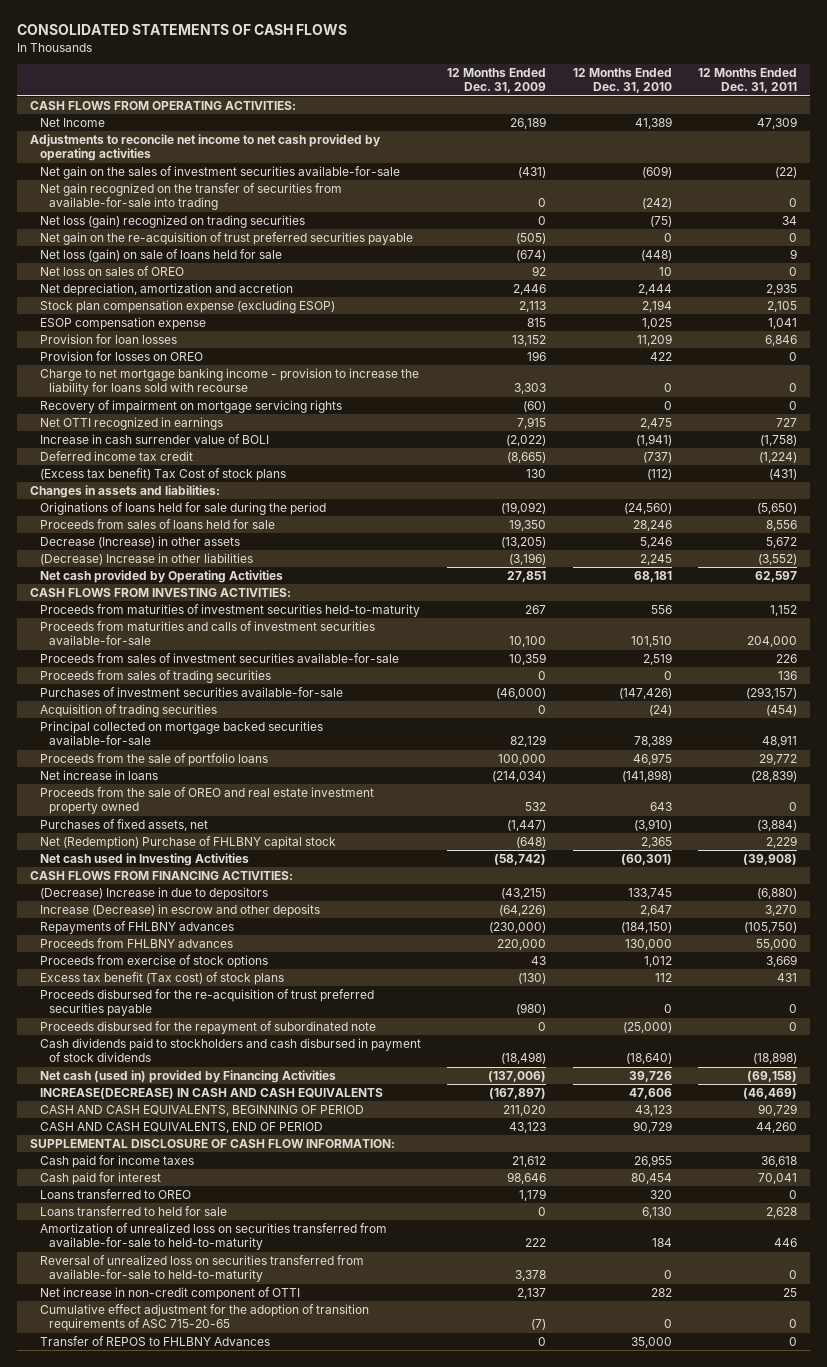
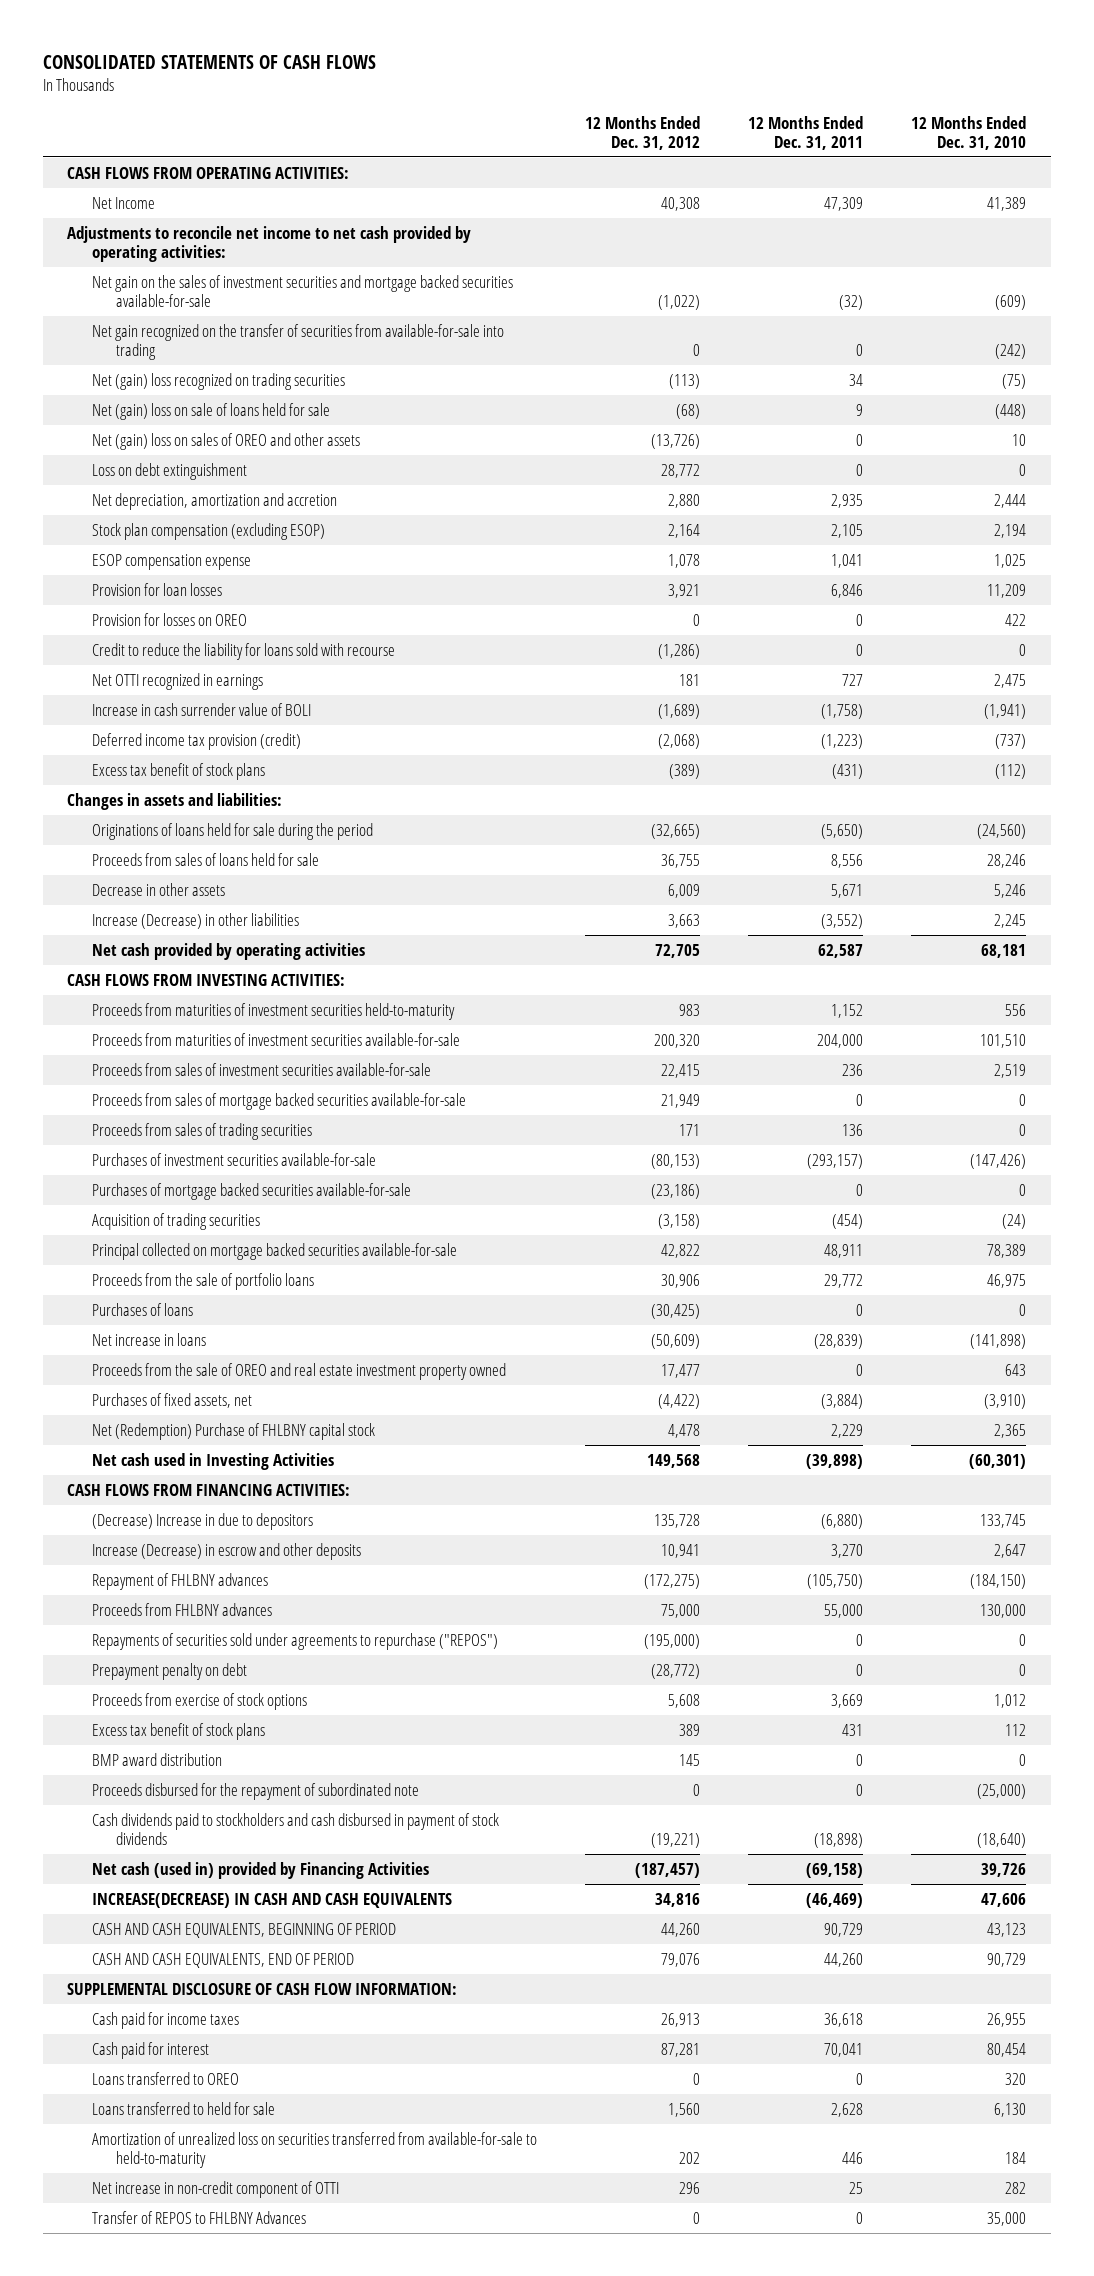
[447,67,547,94] 12 Months Ended Dec. 31, 2009 -> none
none -> [584,115,700,150] 12 Months Ended Dec. 31, 2012
[29,134,381,162] Adjustments to reconcile net income to net cash provided by operating activities -> [67,225,472,263] Adjustments to reconcile net income to net cash provided by operating activities:
[39,166,400,180] Net gain on the sales of investment securities available-for-sale -> [91,274,513,308] Net gain on the sales of investment securities and mortgage backed securities available-for-sale
[774,167,797,179] (22) -> [839,295,864,311] (32)
[39,232,413,246] Net gain on the re-acquisition of trust preferred securities payable -> none
[39,215,305,229] Net loss (gain) recognized on trading securities -> [91,372,345,390] Net (gain) loss recognized on trading securities
[39,249,282,263] Net loss (gain) on sale of loans held for sale -> [91,402,330,420] Net (gain) loss on sale of loans held for sale
[39,266,184,277] Net loss on sales of OREO -> [91,432,360,450] Net (gain) loss on sales of OREO and other assets
none -> [91,462,247,480] Loss on debt extinguishment
[39,300,335,314] Stock plan compensation expense (excluding ESOP) -> [91,522,325,540] Stock plan compensation (excluding ESOP)
[39,368,419,396] Charge to net mortgage banking income - provision to increase the liability for loans sold with recourse -> none
[39,400,342,414] Recovery of impairment on mortgage servicing rights -> [91,642,395,660] Credit to reduce the liability for loans sold with recourse
[39,451,193,462] Deferred income tax credit -> [91,732,301,750] Deferred income tax provision (credit)
[758,452,797,464] (1,224) -> [821,733,864,749] (1,223)
[39,468,286,482] (Excess tax benefit) Tax Cost of stock plans -> [91,762,265,780] Excess tax benefit of stock plans
[39,536,240,549] Decrease (Increase) in other assets -> [91,882,225,896] Decrease in other assets
[765,537,797,549] 5,672 -> [831,883,864,898] 5,671
[39,553,253,566] (Decrease) Increase in other liabilities -> [91,912,299,929] Increase (Decrease) in other liabilities
[39,570,283,584] Net cash provided by Operating Activities -> [91,942,365,960] Net cash provided by operating activities
[754,571,797,583] 62,597 -> [818,943,864,958] 62,587
[39,621,375,646] Proceeds from maturities and calls of investment securities available-for-sale -> [91,1032,460,1046] Proceeds from maturities of investment securities available-for-sale
[775,654,797,664] 226 -> [842,1063,864,1076] 236
none -> [91,1092,466,1110] Proceeds from sales of mortgage backed securities available-for-sale
none -> [91,1182,411,1200] Purchases of mortgage backed securities available-for-sale
none -> [91,1302,193,1316] Purchases of loans
[742,854,797,866] (39,908) -> [806,1453,864,1469] (39,898)
[39,921,234,935] Repayments of FHLBNY advances -> [91,1572,268,1590] Repayment of FHLBNY advances
none -> [91,1632,498,1650] Repayments of securities sold under agreements to repurchase ("REPOS")
none -> [91,1662,247,1680] Prepayment penalty on debt
[39,972,284,986] Excess tax benefit (Tax cost) of stock plans -> [91,1722,265,1740] Excess tax benefit of stock plans
[39,989,374,1017] Proceeds disbursed for the re-acquisition of trust preferred securities payable -> [91,1752,222,1766] BMP award distribution
[39,1255,364,1283] Reversal of unrealized loss on securities transferred from available-for-sale to held-to-maturity -> none
[39,1304,369,1332] Cumulative effect adjustment for the adoption of transition requirements of ASC 715-20-65 -> none

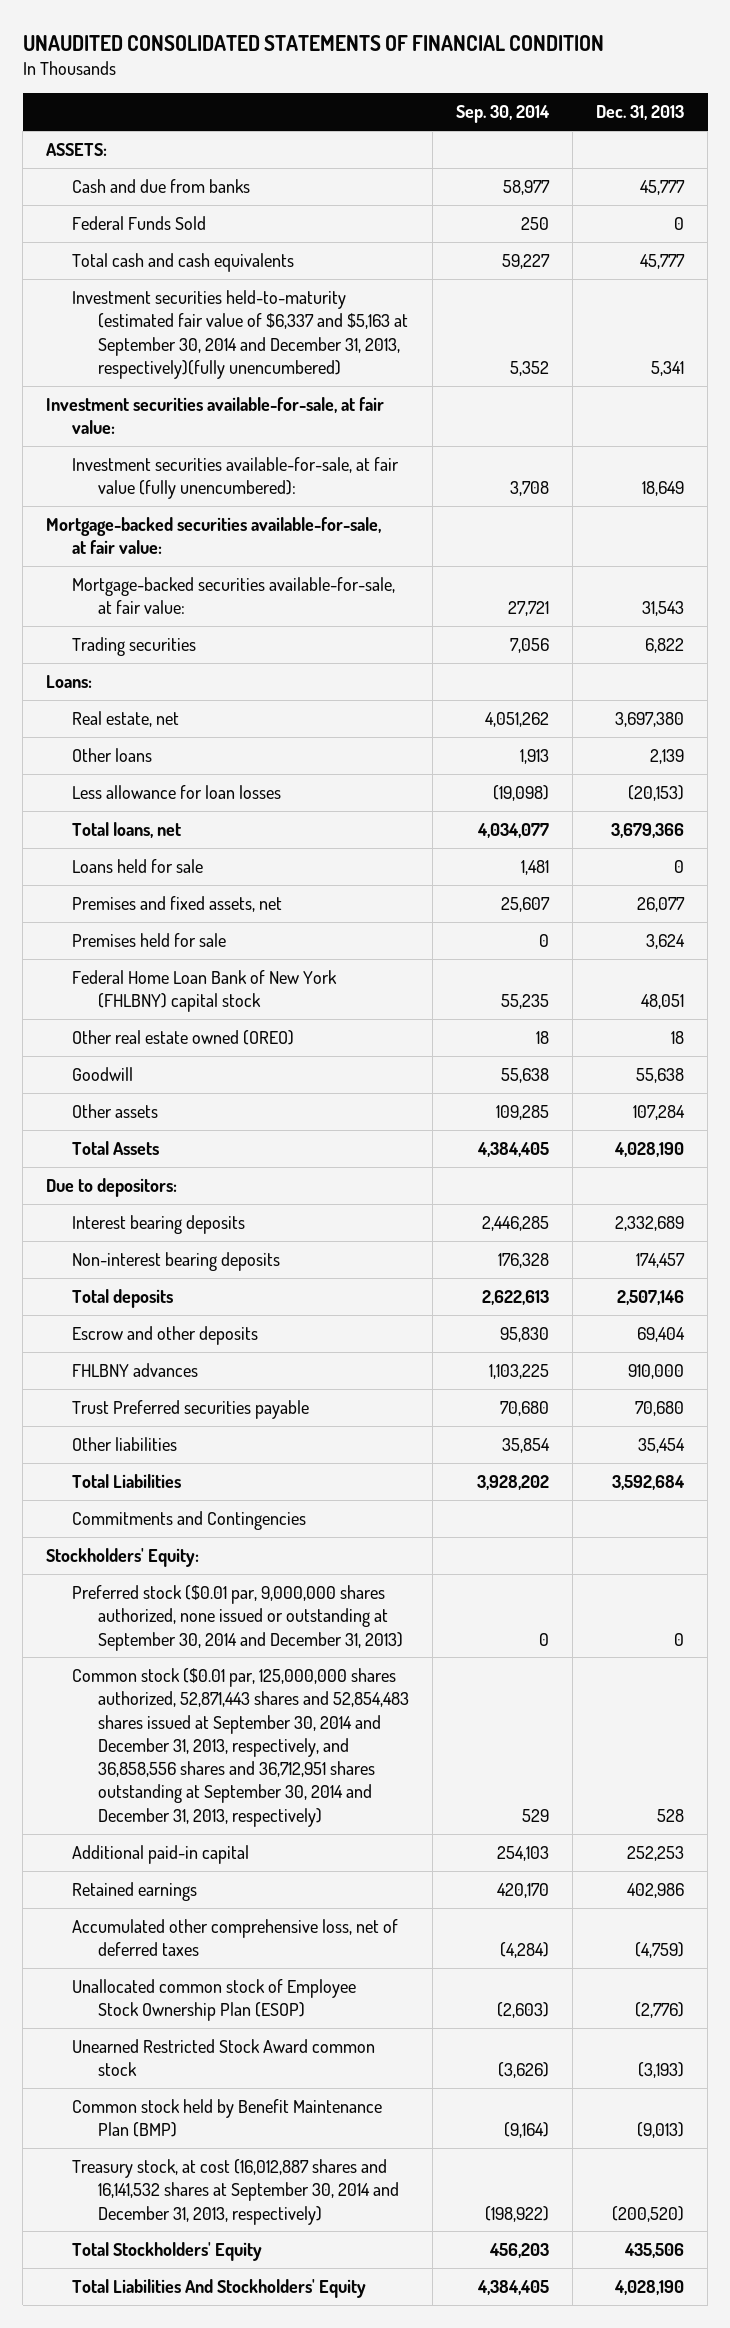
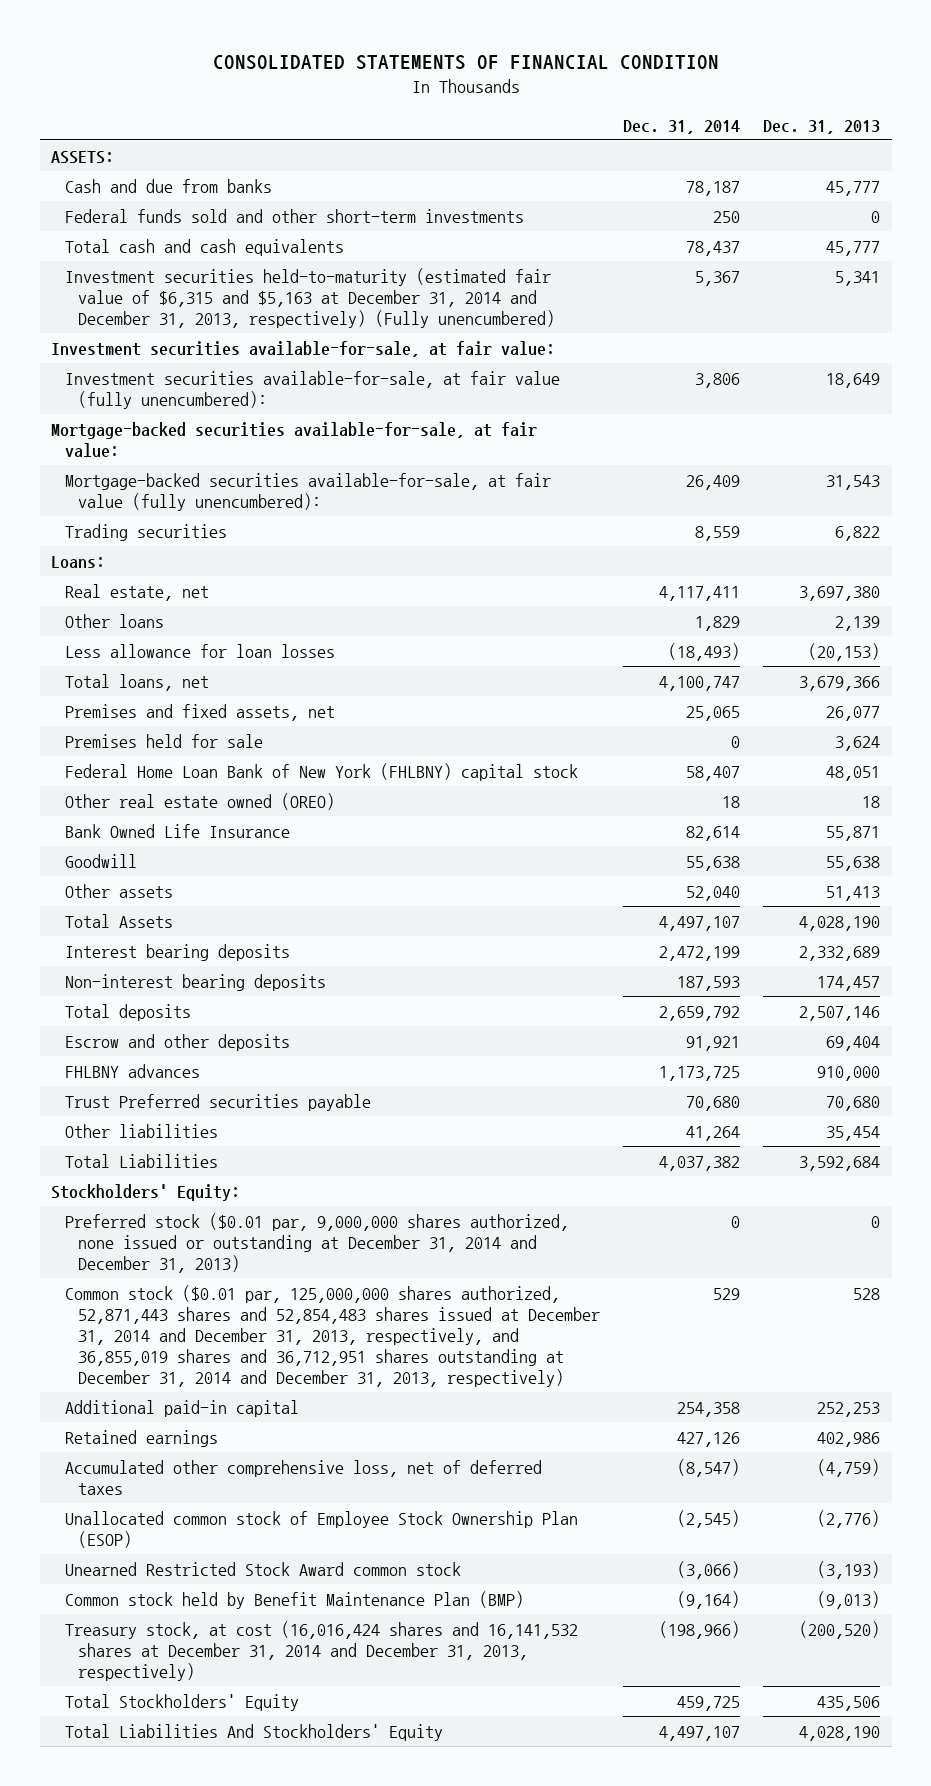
[22,34,604,51] UNAUDITED CONSOLIDATED STATEMENTS OF FINANCIAL CONDITION -> [212,54,719,70] CONSOLIDATED STATEMENTS OF FINANCIAL CONDITION
[456,105,551,124] Sep. 30, 2014 -> none
none -> [623,119,741,134] Dec. 31, 2014
[72,216,207,231] Federal Funds Sold -> [64,208,524,223] Federal funds sold and other short-term investments
[72,290,409,379] Investment securities held-to-maturity (estimated fair value of $6,337 and $5,163 at September 30, 2014 and December 31, 2013, respectively)(fully unencumbered) -> [64,267,556,328] Investment securities held-to-maturity (estimated fair value of $6,315 and $5,163 at December 31, 2014 and December 31, 2013, respectively) (Fully unencumbered)
[72,577,396,615] Mortgage-backed securities available-for-sale, at fair value: -> [64,472,551,511] Mortgage-backed securities available-for-sale, at fair value (fully unencumbered):
[72,859,204,874] Loans held for sale -> none
none -> [64,823,290,838] Bank Owned Life Insurance
[633,1105,686,1121] 107,284 -> [826,885,881,901] 51,413
[46,1178,178,1198] Due to depositors: -> none
[72,1511,307,1531] Commitments and Contingencies -> none
[72,1585,404,1651] Preferred stock ($0.01 par, 9,000,000 shares authorized, none issued or outstanding at September 30, 2014 and December 31, 2013) -> [64,1212,569,1273] Preferred stock ($0.01 par, 9,000,000 shares authorized, none issued or outstanding at December 31, 2014 and December 31, 2013)
[72,1668,410,1827] Common stock ($0.01 par, 125,000,000 shares authorized, 52,871,443 shares and 52,854,483 shares issued at September 30, 2014 and December 31, 2013, respectively, and 36,858,556 shares and 36,712,951 shares outstanding at September 30, 2014 and December 31, 2013, respectively) -> [64,1284,601,1388] Common stock ($0.01 par, 125,000,000 shares authorized, 52,871,443 shares and 52,854,483 shares issued at December 31, 2014 and December 31, 2013, respectively, and 36,855,019 shares and 36,712,951 shares outstanding at December 31, 2014 and December 31, 2013, respectively)
[72,2159,400,2225] Treasury stock, at cost (16,012,887 shares and 16,141,532 shares at September 30, 2014 and December 31, 2013, respectively) -> [64,1620,578,1681] Treasury stock, at cost (16,016,424 shares and 16,141,532 shares at December 31, 2014 and December 31, 2013, respectively)

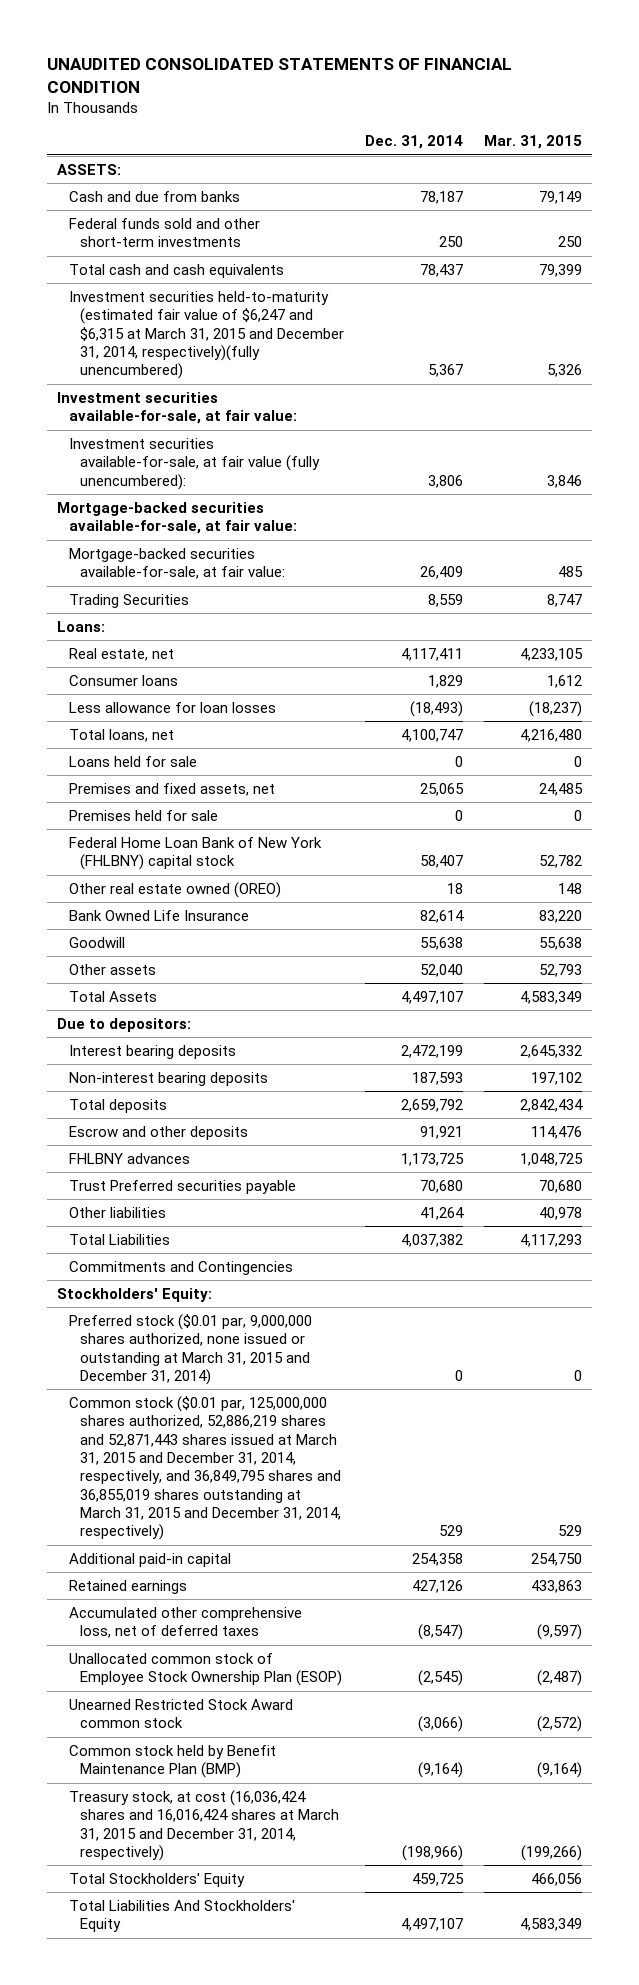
[212,54,719,70] CONSOLIDATED STATEMENTS OF FINANCIAL CONDITION -> [46,57,512,93] UNAUDITED CONSOLIDATED STATEMENTS OF FINANCIAL CONDITION
[763,119,881,134] Dec. 31, 2013 -> none
none -> [483,135,582,150] Mar. 31, 2015
[64,267,556,328] Investment securities held-to-maturity (estimated fair value of $6,315 and $5,163 at December 31, 2014 and December 31, 2013, respectively) (Fully unencumbered) -> [68,290,344,380] Investment securities held-to-maturity (estimated fair value of $6,247 and $6,315 at March 31, 2015 and December 31, 2014, respectively)(fully unencumbered)
[64,472,551,511] Mortgage-backed securities available-for-sale, at fair value (fully unencumbered): -> [68,547,285,580] Mortgage-backed securities available-for-sale, at fair value:
[64,523,227,541] Trading securities -> [68,593,189,608] Trading Securities
[64,613,164,628] Other loans -> [68,674,178,686] Consumer loans
none -> [68,755,197,767] Loans held for sale
none -> [57,1017,192,1032] Due to depositors:
none -> [68,1260,293,1275] Commitments and Contingencies
[64,1212,569,1273] Preferred stock ($0.01 par, 9,000,000 shares authorized, none issued or outstanding at December 31, 2014 and December 31, 2013) -> [68,1313,312,1385] Preferred stock ($0.01 par, 9,000,000 shares authorized, none issued or outstanding at March 31, 2015 and December 31, 2014)
[64,1284,601,1388] Common stock ($0.01 par, 125,000,000 shares authorized, 52,871,443 shares and 52,854,483 shares issued at December 31, 2014 and December 31, 2013, respectively, and 36,855,019 shares and 36,712,951 shares outstanding at December 31, 2014 and December 31, 2013, respectively) -> [68,1395,341,1541] Common stock ($0.01 par, 125,000,000 shares authorized, 52,886,219 shares and 52,871,443 shares issued at March 31, 2015 and December 31, 2014, respectively, and 36,849,795 shares and 36,855,019 shares outstanding at March 31, 2015 and December 31, 2014, respectively)
[64,1620,578,1681] Treasury stock, at cost (16,016,424 shares and 16,141,532 shares at December 31, 2014 and December 31, 2013, respectively) -> [68,1789,339,1861] Treasury stock, at cost (16,036,424 shares and 16,016,424 shares at March 31, 2015 and December 31, 2014, respectively)

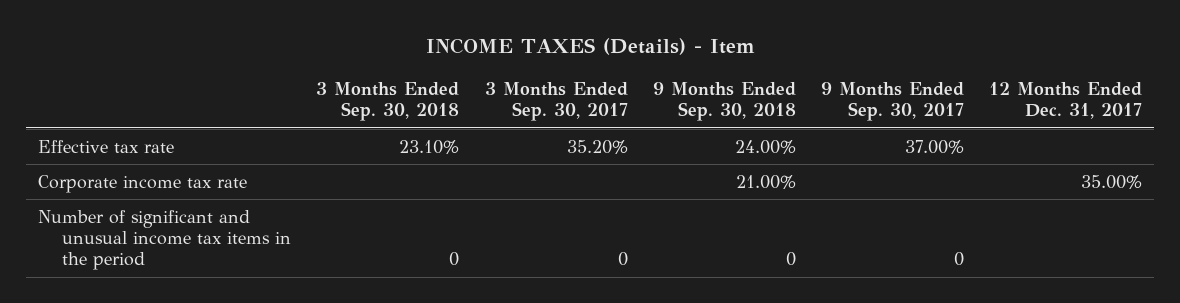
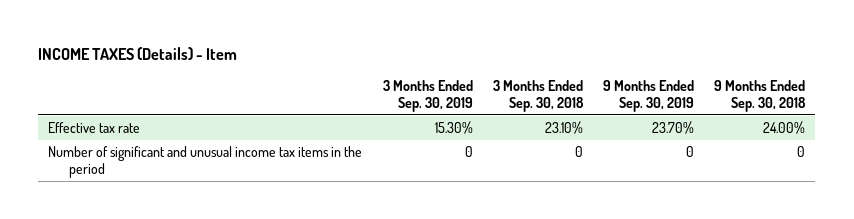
[484,81,628,122] 3 Months Ended Sep. 30, 2017 -> none
[820,81,964,122] 9 Months Ended Sep. 30, 2017 -> none
[988,81,1142,120] 12 Months Ended Dec. 31, 2017 -> none
none -> [382,80,473,112] 3 Months Ended Sep. 30, 2019
none -> [603,80,695,112] 9 Months Ended Sep. 30, 2019
[38,174,248,193] Corporate income tax rate -> none

